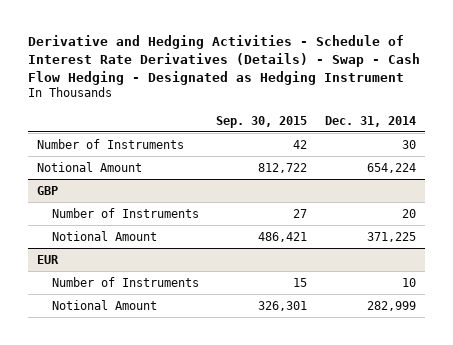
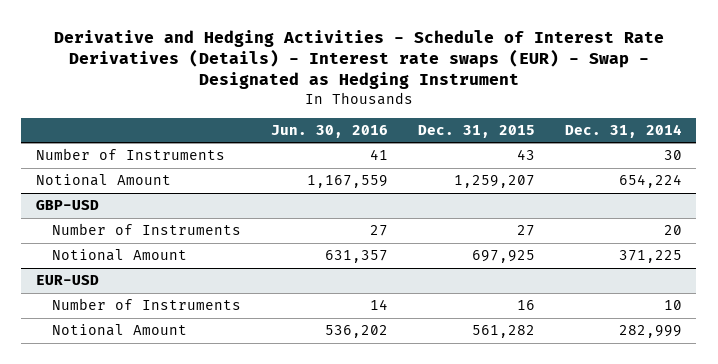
[28,35,421,85] Derivative and Hedging Activities - Schedule of Interest Rate Derivatives (Details) - Swap - Cash Flow Hedging - Designated as Hedging Instrument -> [53,29,664,90] Derivative and Hedging Activities - Schedule of Interest Rate Derivatives (Details) - Interest rate swaps (EUR) - Swap - Designated as Hedging Instrument
[216,115,308,128] Sep. 30, 2015 -> none
none -> [271,124,389,138] Jun. 30, 2016
none -> [417,124,535,138] Dec. 31, 2015
[37,185,59,195] GBP -> [36,200,100,211] GBP-USD
[37,254,60,264] EUR -> [36,275,100,286] EUR-USD

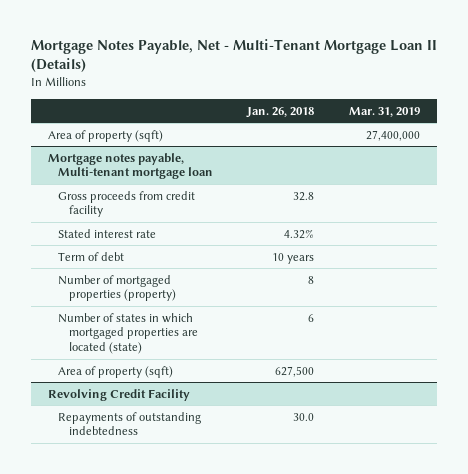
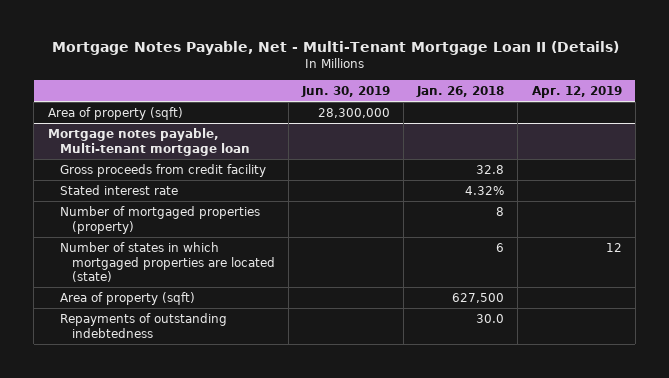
[348,106,420,117] Mar. 31, 2019 -> none
none -> [301,86,391,98] Jun. 30, 2019
none -> [531,86,622,99] Apr. 12, 2019
[58,251,125,261] Term of debt -> none
[47,388,190,401] Revolving Credit Facility -> none

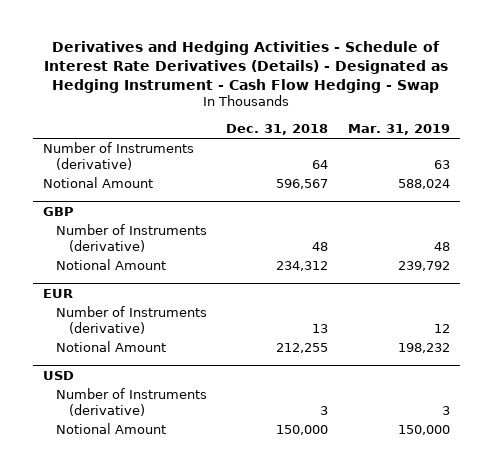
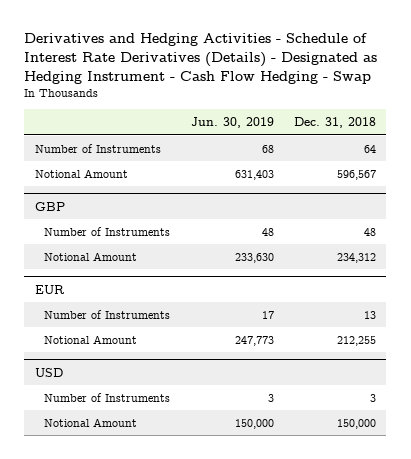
[347,124,450,136] Mar. 31, 2019 -> none
none -> [190,117,274,129] Jun. 30, 2019
[42,142,194,170] Number of Instruments (derivative) -> [34,143,161,153] Number of Instruments
[56,224,208,252] Number of Instruments (derivative) -> [43,226,170,236] Number of Instruments
[56,306,208,334] Number of Instruments (derivative) -> [43,309,170,319] Number of Instruments
[56,388,208,416] Number of Instruments (derivative) -> [43,392,170,402] Number of Instruments

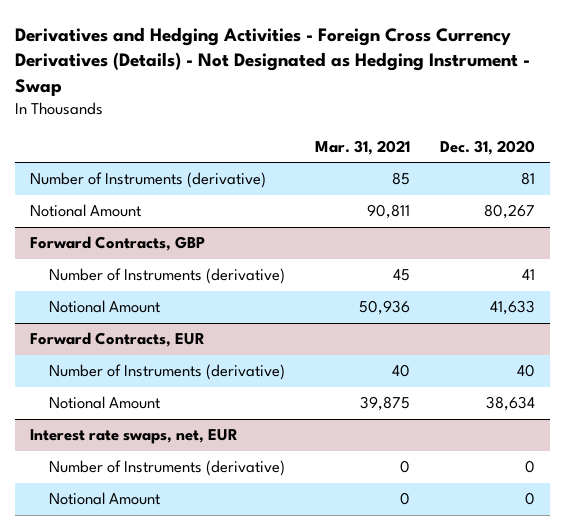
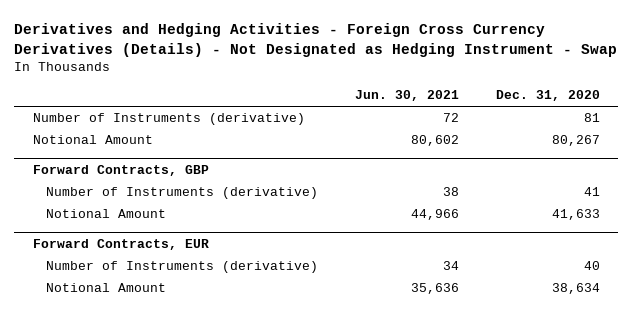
[315,140,411,156] Mar. 31, 2021 -> none
none -> [355,90,460,102] Jun. 30, 2021
[29,429,238,445] Interest rate swaps, net, EUR -> none
[48,460,285,477] Number of Instruments (derivative) -> none
[48,492,160,506] Notional Amount -> none

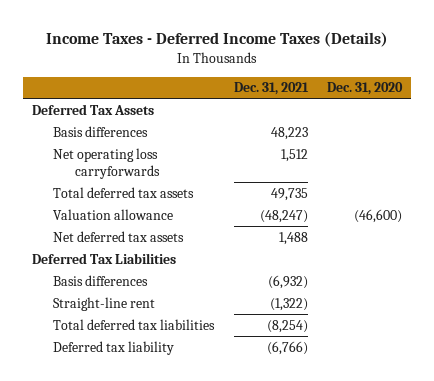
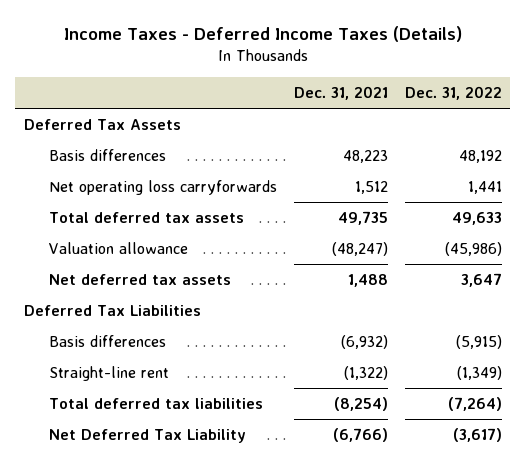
[326,82,403,96] Dec. 31, 2020 -> none
none -> [404,85,502,100] Dec. 31, 2022
[53,340,175,355] Deferred tax liability -> [49,428,247,443] Net Deferred Tax Liability

